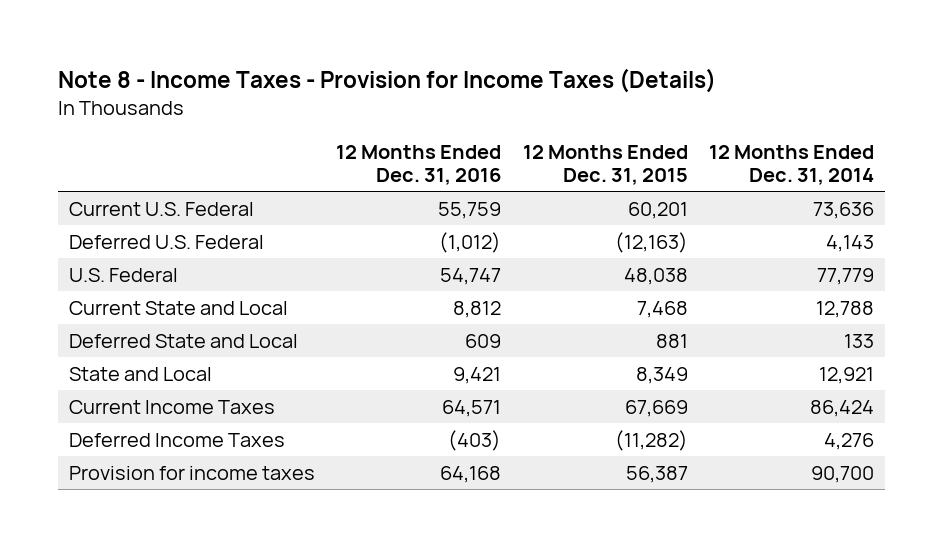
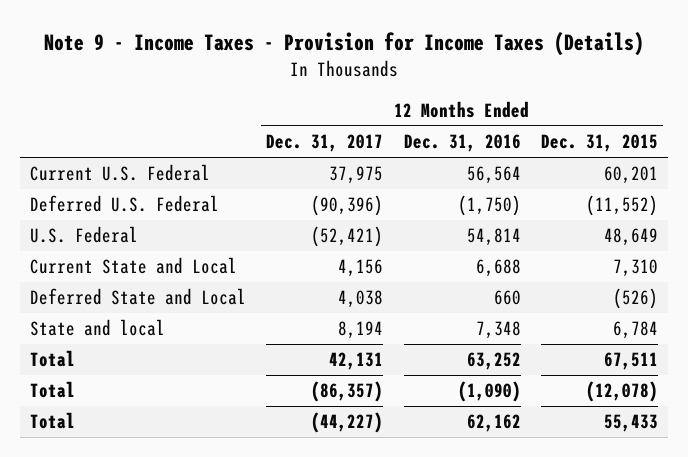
[57,68,716,94] Note 8 - Income Taxes - Provision for Income Taxes (Details) -> [44,31,645,56] Note 9 - Income Taxes - Provision for Income Taxes (Details)
[709,144,875,185] 12 Months Ended Dec. 31, 2014 -> none
none -> [266,134,384,153] Dec. 31, 2017
[68,399,275,414] Current Income Taxes -> none
[68,432,285,447] Deferred Income Taxes -> none
[68,465,315,480] Provision for income taxes -> none
[438,201,502,219] 55,759 -> [466,166,521,185] 56,564
[439,231,502,253] (1,012) -> [457,195,521,217] (1,750)
[614,231,688,253] (12,163) -> [585,195,658,217] (11,552)
[440,267,502,285] 54,747 -> [466,228,521,247] 54,814
[623,267,688,285] 48,038 -> [603,228,658,247] 48,649
[453,300,502,318] 8,812 -> [475,259,521,278] 6,688
[636,300,688,318] 7,468 -> [612,259,658,278] 7,310
[465,333,502,348] 609 -> [493,290,521,306] 660
[655,333,688,348] 881 -> [612,288,658,310] (526)
[68,366,212,381] State and Local -> [30,319,166,337] State and local
[453,366,502,384] 9,421 -> [475,321,521,340] 7,348
[635,366,688,384] 8,349 -> [612,321,658,340] 6,784
none -> [30,350,76,368] Total
none -> [30,381,76,399] Total
none -> [30,412,76,430] Total

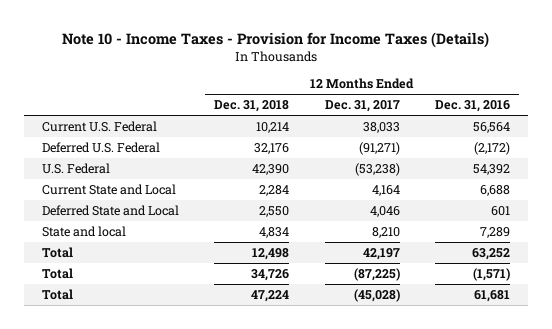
[44,31,645,56] Note 9 - Income Taxes - Provision for Income Taxes (Details) -> [62,31,490,48] Note 10 - Income Taxes - Provision for Income Taxes (Details)
[540,134,658,153] Dec. 31, 2015 -> none
none -> [214,100,290,113] Dec. 31, 2018
[329,166,384,185] 37,975 -> [362,122,400,134] 38,033
[311,195,384,217] (90,396) -> [358,142,400,156] (91,271)
[457,195,521,217] (1,750) -> [474,142,511,156] (2,172)
[311,226,384,248] (52,421) -> [354,163,400,177] (53,238)
[466,228,521,247] 54,814 -> [473,164,511,176] 54,392
[338,259,384,278] 4,156 -> [371,185,400,197] 4,164
[338,290,384,309] 4,038 -> [369,206,400,218] 4,046
[493,290,521,306] 660 -> [491,206,511,217] 601
[338,321,384,340] 8,194 -> [371,227,400,239] 8,210
[475,321,521,340] 7,348 -> [480,227,511,239] 7,289
[329,352,384,371] 42,131 -> [362,248,400,261] 42,197
[311,381,384,403] (86,357) -> [353,268,400,282] (87,225)
[457,381,521,403] (1,090) -> [473,268,511,282] (1,571)
[311,412,384,434] (44,227) -> [353,289,400,303] (45,028)
[466,414,521,433] 62,162 -> [474,290,511,303] 61,681

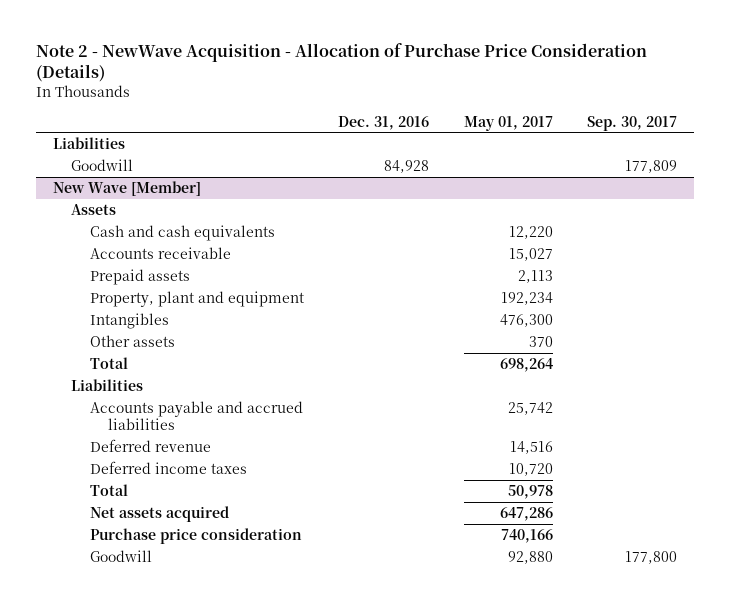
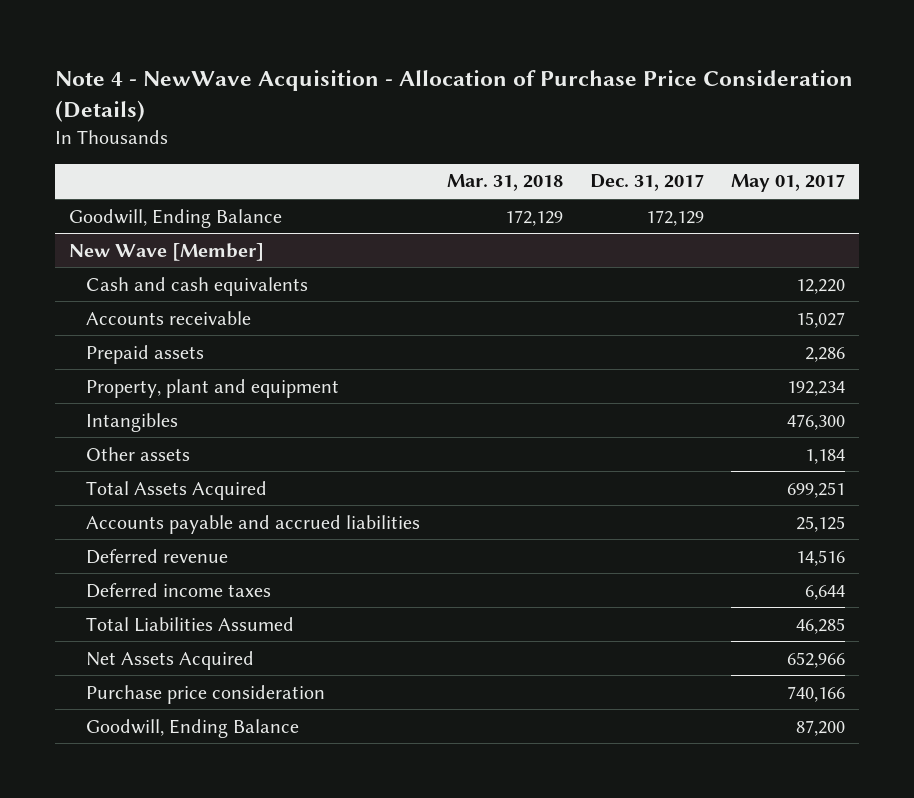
[35,42,647,83] Note 2 - NewWave Acquisition - Allocation of Purchase Price Consideration (Details) -> [55,70,854,122] Note 4 - NewWave Acquisition - Allocation of Purchase Price Consideration (Details)
[338,115,430,130] Dec. 31, 2016 -> none
[586,115,677,131] Sep. 30, 2017 -> none
none -> [447,174,564,192] Mar. 31, 2018
none -> [590,174,705,192] Dec. 31, 2017
[52,136,125,149] Liabilities -> none
[71,158,134,171] Goodwill -> [68,208,282,228] Goodwill, Ending Balance
[71,203,117,215] Assets -> none
[517,269,553,283] 2,113 -> [805,346,846,362] 2,286
[71,378,144,391] Liabilities -> none
[528,335,553,347] 370 -> [805,448,846,464] 1,184
[89,356,128,369] Total -> [86,480,268,500] Total Assets Acquired
[499,357,553,372] 698,264 -> [787,481,846,498] 699,251
[507,401,553,415] 25,742 -> [796,515,846,532] 25,125
[508,462,553,476] 10,720 -> [805,584,846,600] 6,644
[89,483,128,496] Total -> [86,616,295,632] Total Liabilities Assumed
[507,484,553,499] 50,978 -> [796,617,846,634] 46,285
[89,505,229,522] Net assets acquired -> [86,650,255,670] Net Assets Acquired
[499,506,553,521] 647,286 -> [787,651,846,668] 652,966
[89,549,152,562] Goodwill -> [86,718,300,738] Goodwill, Ending Balance
[507,550,553,564] 92,880 -> [796,719,846,736] 87,200

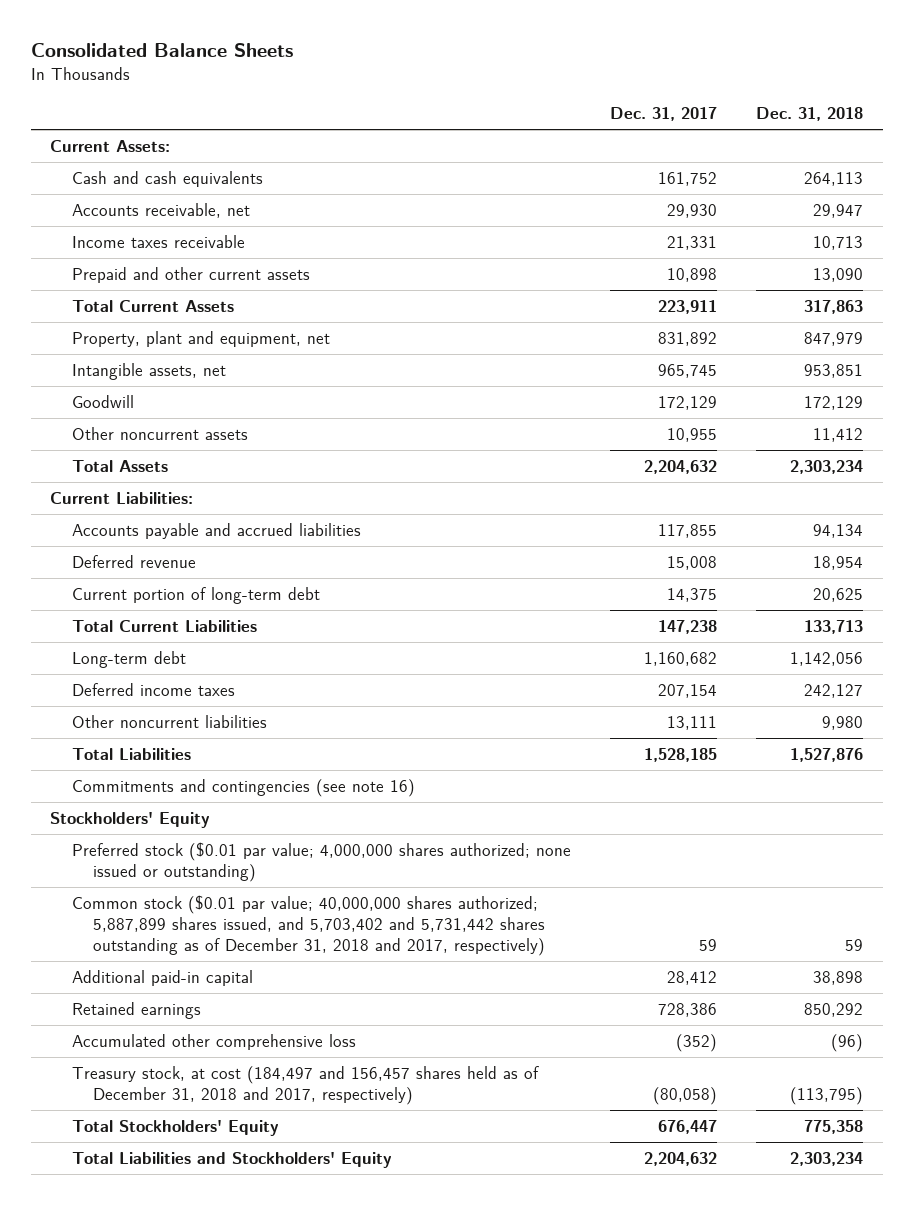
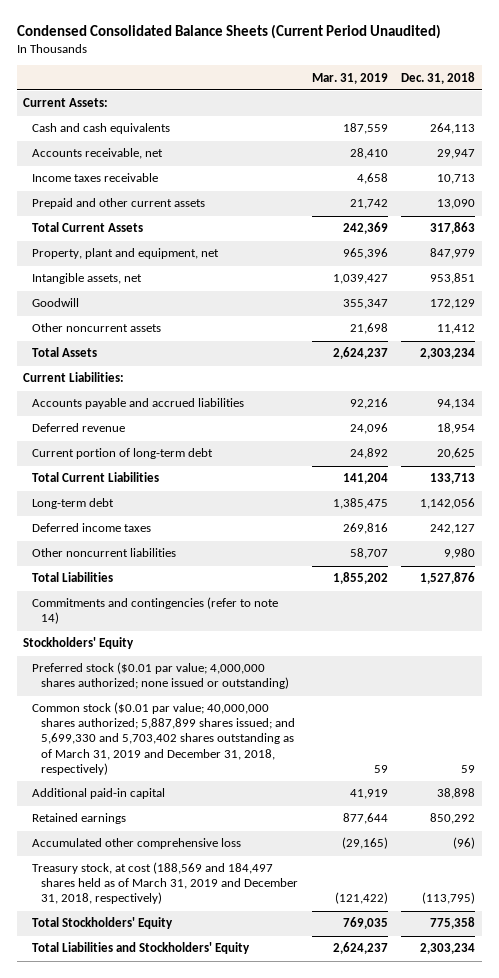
[30,43,293,58] Consolidated Balance Sheets -> [16,23,441,39] Condensed Consolidated Balance Sheets (Current Period Unaudited)
[610,107,718,122] Dec. 31, 2017 -> none
none -> [311,72,388,84] Mar. 31, 2019
[71,778,415,797] Commitments and contingencies (see note 16) -> [32,597,279,625] Commitments and contingencies (refer to note 14)
[71,894,546,956] Common stock ($0.01 par value; 40,000,000 shares authorized; 5,887,899 shares issued, and 5,703,402 and 5,731,442 shares outstanding as of December 31, 2018 and 2017, respectively) -> [32,702,296,775] Common stock ($0.01 par value; 40,000,000 shares authorized; 5,887,899 shares issued; and 5,699,330 and 5,703,402 shares outstanding as of March 31, 2019 and December 31, 2018, respectively)
[71,1065,539,1105] Treasury stock, at cost (184,497 and 156,457 shares held as of December 31, 2018 and 2017, respectively) -> [32,862,299,905] Treasury stock, at cost (188,569 and 184,497 shares held as of March 31, 2019 and December 31, 2018, respectively)

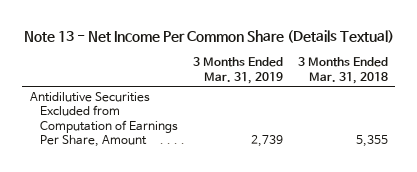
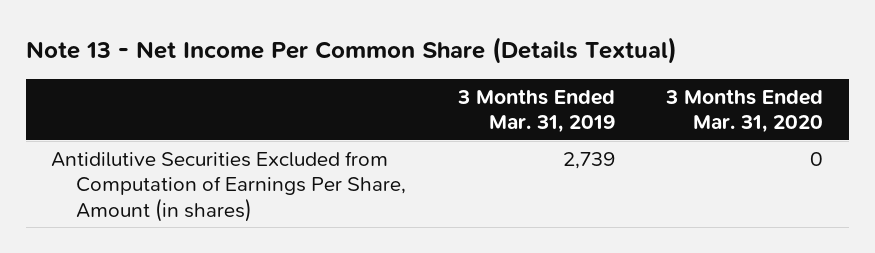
[297,57,388,84] 3 Months Ended Mar. 31, 2018 -> none
none -> [665,88,824,134] 3 Months Ended Mar. 31, 2020
[29,91,178,148] Antidilutive Securities Excluded from Computation of Earnings Per Share, Amount -> [51,151,407,222] Antidilutive Securities Excluded from Computation of Earnings Per Share, Amount (in shares)

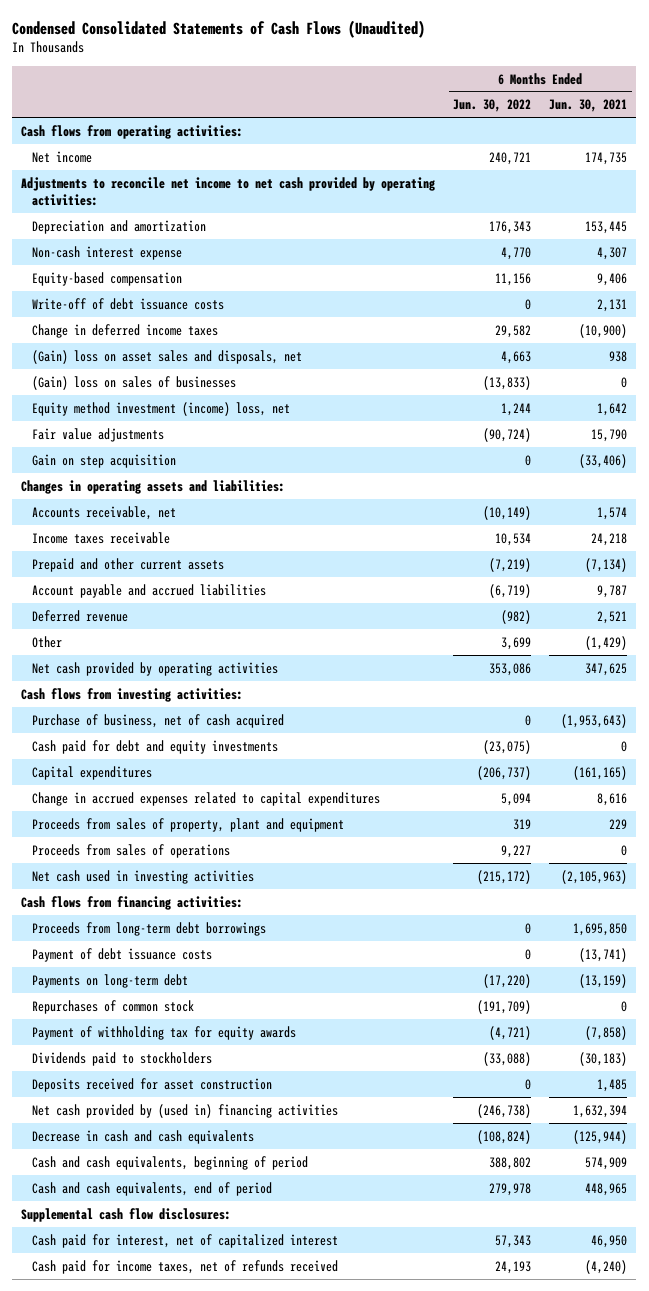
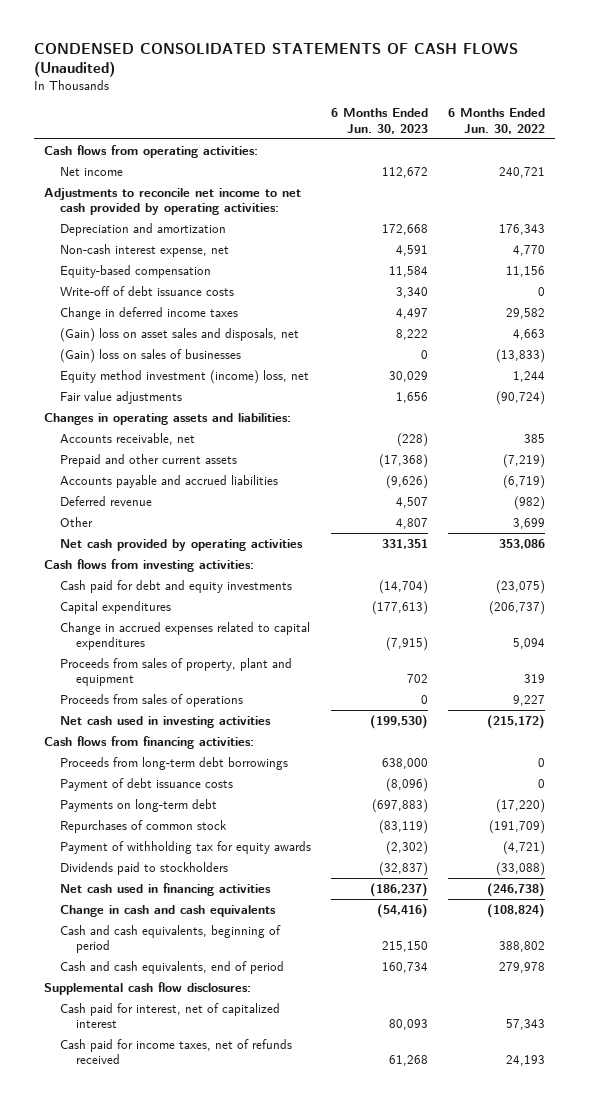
[12,19,426,38] Condensed Consolidated Statements of Cash Flows (Unaudited) -> [34,42,519,78] CONDENSED CONSOLIDATED STATEMENTS OF CASH FLOWS (Unaudited)
[549,99,628,113] Jun. 30, 2021 -> none
none -> [330,108,428,134] 6 Months Ended Jun. 30, 2023
[32,245,183,260] Non-cash interest expense -> [60,243,230,257] Non-cash interest expense, net
[32,453,177,468] Gain on step acquisition -> none
[32,531,171,544] Income taxes receivable -> none
[483,505,532,520] (10,149) -> [523,433,545,443] 385
[32,583,267,598] Account payable and accrued liabilities -> [60,474,279,488] Accounts payable and accrued liabilities
[32,713,285,728] Purchase of business, net of cash acquired -> none
[32,1077,273,1092] Deposits received for asset construction -> none
[32,1103,339,1118] Net cash provided by (used in) financing activities -> [60,882,272,896] Net cash used in financing activities
[32,1129,255,1144] Decrease in cash and cash equivalents -> [60,904,277,917] Change in cash and cash equivalents

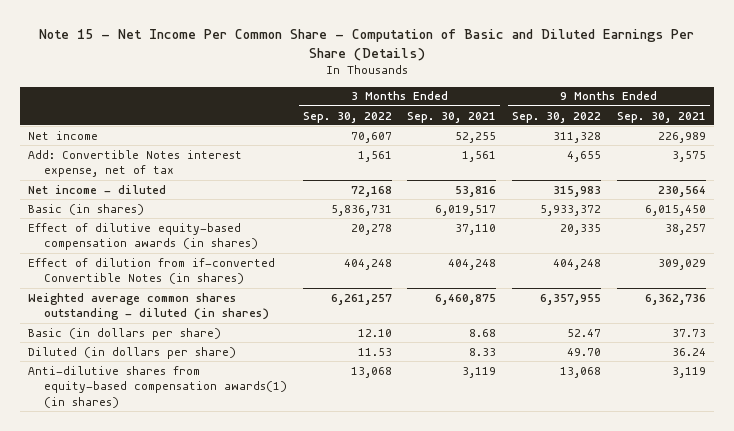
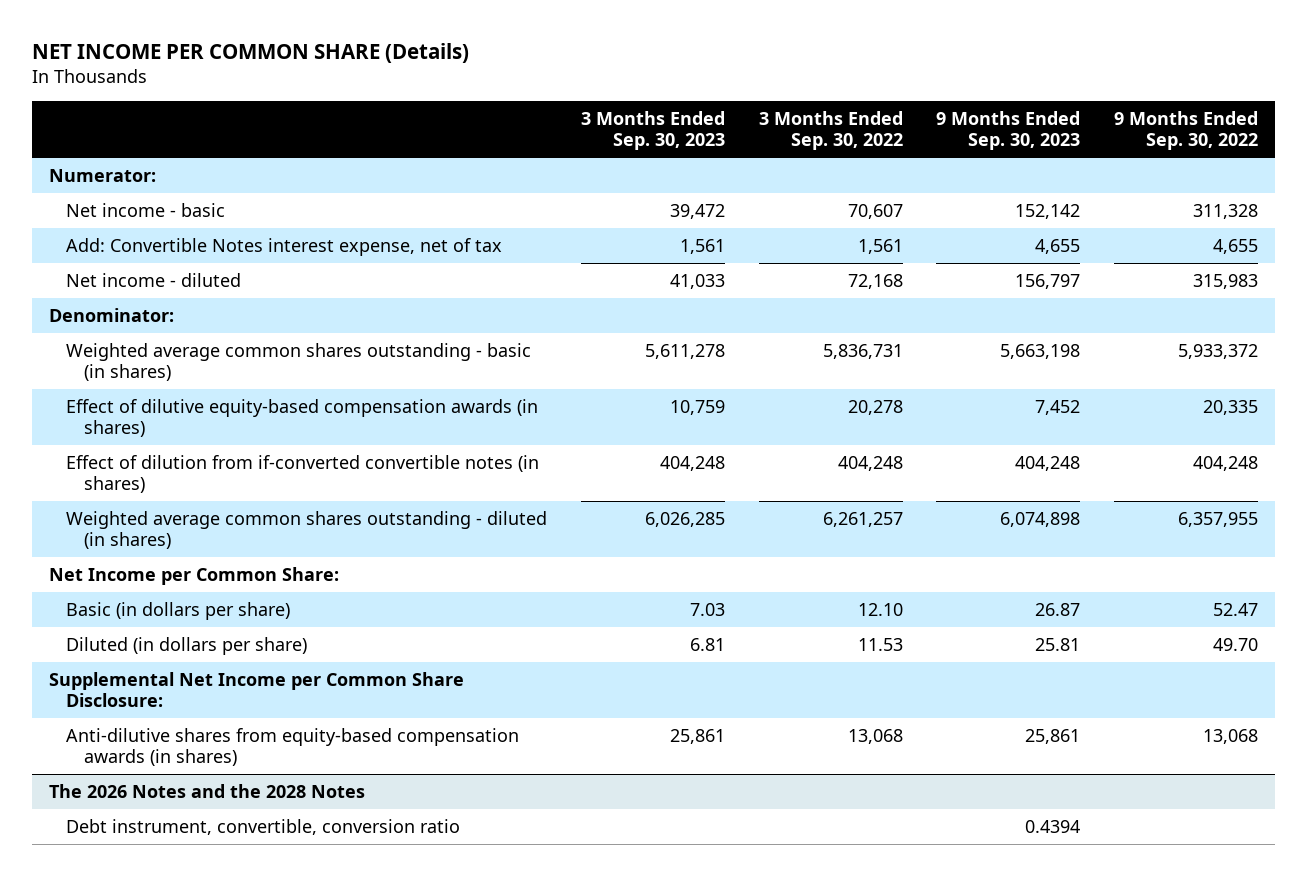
[39,29,695,62] Note 15 - Net Income Per Common Share - Computation of Basic and Diluted Earnings Per Share (Details) -> [31,43,469,64] NET INCOME PER COMMON SHARE (Details)
[407,111,497,123] Sep. 30, 2021 -> none
[617,111,707,123] Sep. 30, 2021 -> none
none -> [581,110,726,151] 3 Months Ended Sep. 30, 2023
none -> [936,110,1081,151] 9 Months Ended Sep. 30, 2023
none -> [48,168,156,182] Numerator:
[28,130,99,140] Net income -> [66,202,226,217] Net income - basic
none -> [48,307,174,322] Denominator:
[28,203,145,215] Basic (in shares) -> [66,342,532,381] Weighted average common shares outstanding - basic (in shares)
[28,257,276,285] Effect of dilution from if-converted Convertible Notes (in shares) -> [66,454,540,493] Effect of dilution from if-converted convertible notes (in shares)
none -> [48,566,339,585] Net Income per Common Share:
none -> [48,671,464,707] Supplemental Net Income per Common Share Disclosure:
[28,365,287,408] Anti-dilutive shares from equity-based compensation awards(1) (in shares) -> [66,727,520,766] Anti-dilutive shares from equity-based compensation awards (in shares)
none -> [48,783,365,798] The 2026 Notes and the 2028 Notes
none -> [66,818,461,835] Debt instrument, convertible, conversion ratio

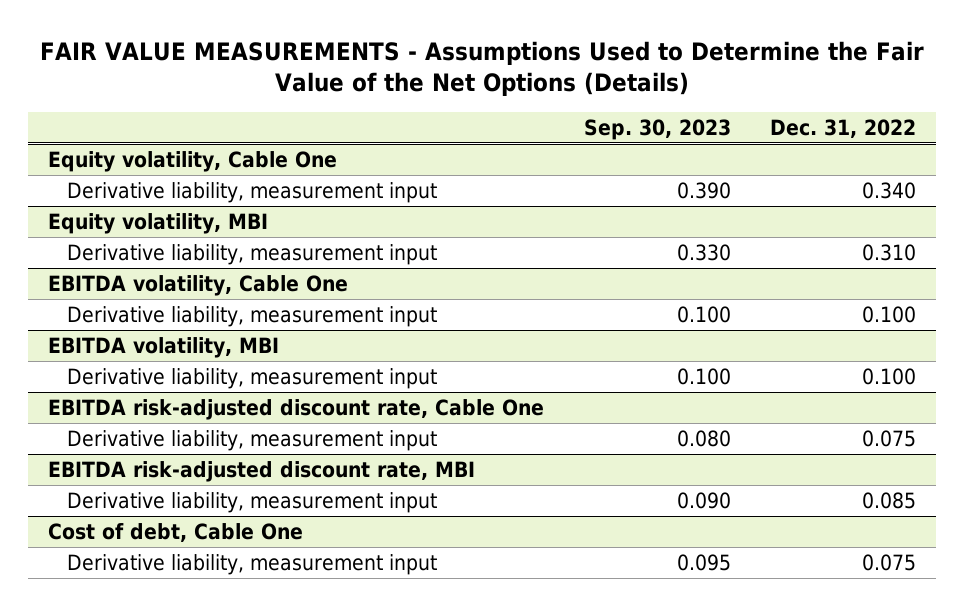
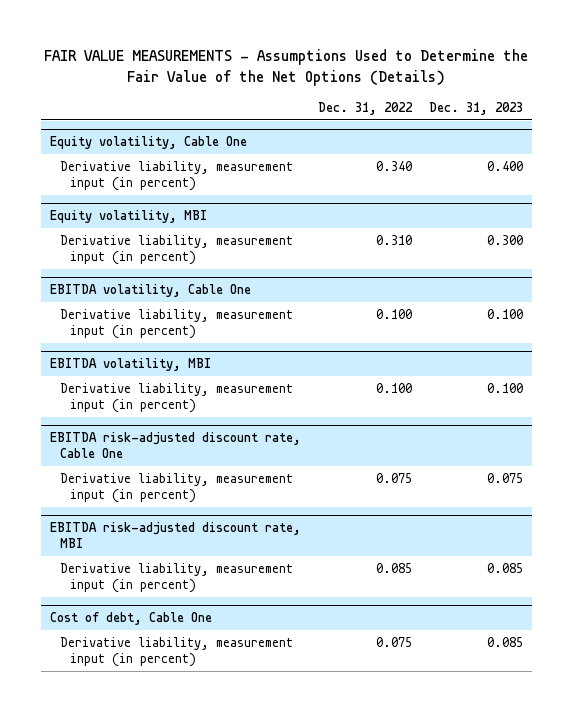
[583,118,731,140] Sep. 30, 2023 -> none
none -> [429,101,524,115] Dec. 31, 2023
[67,181,438,203] Derivative liability, measurement input -> [59,160,293,192] Derivative liability, measurement input (in percent)
[67,243,438,265] Derivative liability, measurement input -> [59,234,293,266] Derivative liability, measurement input (in percent)
[67,305,438,327] Derivative liability, measurement input -> [59,308,293,340] Derivative liability, measurement input (in percent)
[67,367,438,389] Derivative liability, measurement input -> [59,382,293,414] Derivative liability, measurement input (in percent)
[67,429,438,451] Derivative liability, measurement input -> [59,472,293,504] Derivative liability, measurement input (in percent)
[67,491,438,513] Derivative liability, measurement input -> [59,562,293,594] Derivative liability, measurement input (in percent)
[67,553,438,575] Derivative liability, measurement input -> [59,636,293,668] Derivative liability, measurement input (in percent)

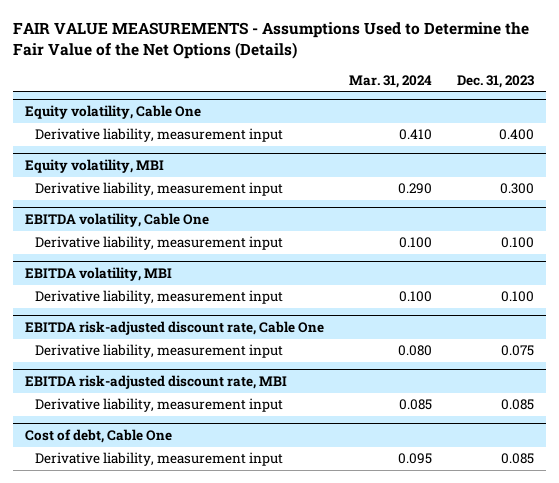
[317,101,413,115] Dec. 31, 2022 -> none
none -> [348,74,432,88] Mar. 31, 2024
[59,160,293,192] Derivative liability, measurement input (in percent) -> [35,128,284,143] Derivative liability, measurement input
[59,234,293,266] Derivative liability, measurement input (in percent) -> [35,182,284,197] Derivative liability, measurement input
[59,308,293,340] Derivative liability, measurement input (in percent) -> [35,236,284,251] Derivative liability, measurement input
[59,382,293,414] Derivative liability, measurement input (in percent) -> [35,290,284,305] Derivative liability, measurement input
[59,472,293,504] Derivative liability, measurement input (in percent) -> [35,344,284,359] Derivative liability, measurement input
[59,562,293,594] Derivative liability, measurement input (in percent) -> [35,398,284,413] Derivative liability, measurement input
[59,636,293,668] Derivative liability, measurement input (in percent) -> [35,452,284,467] Derivative liability, measurement input

